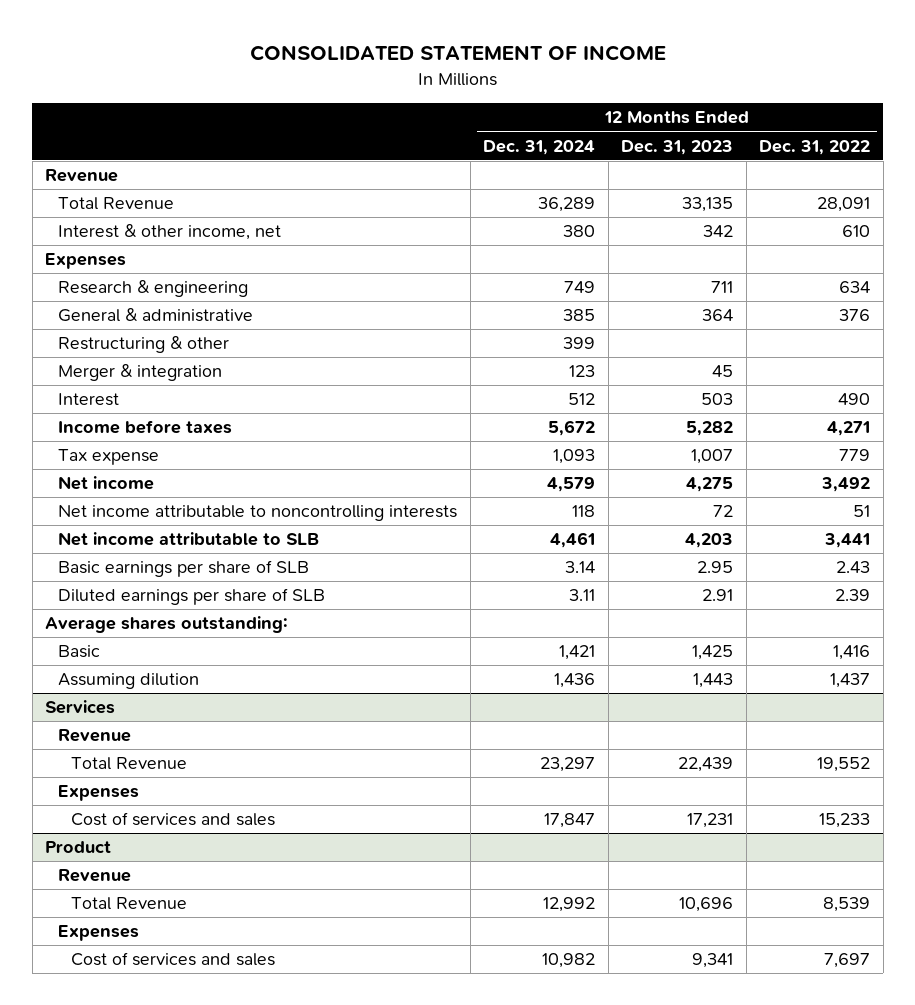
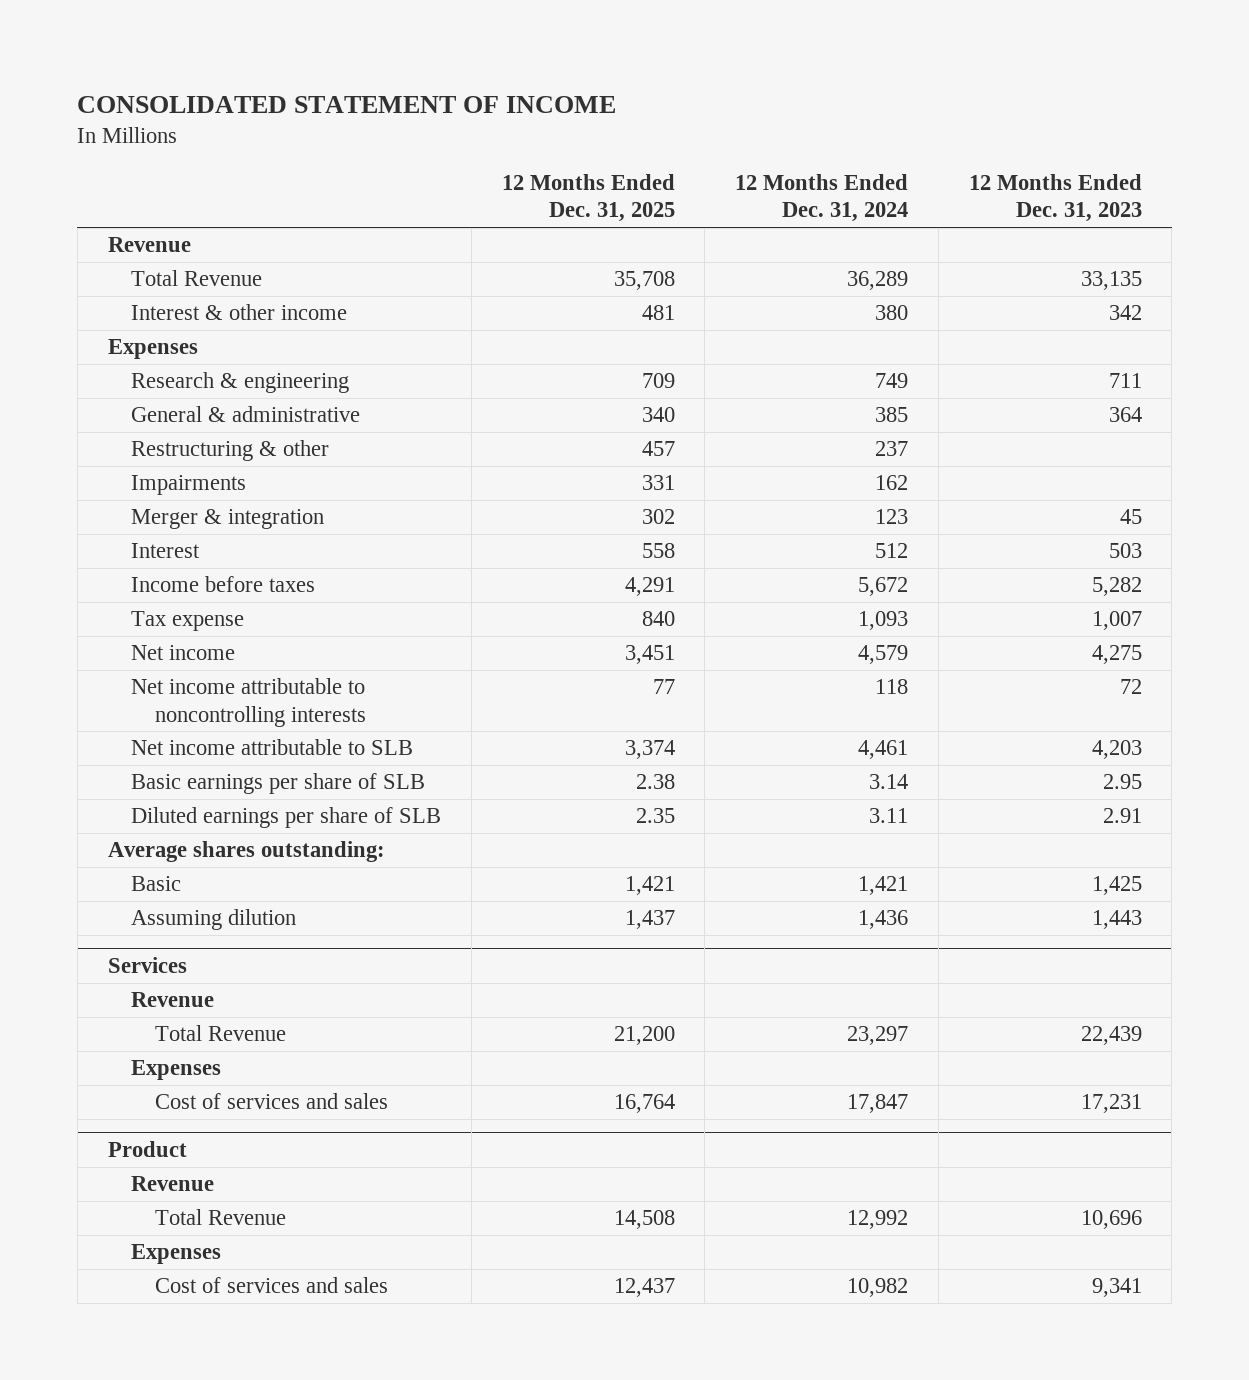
[759,139,871,155] Dec. 31, 2022 -> none
none -> [501,174,675,223] 12 Months Ended Dec. 31, 2025
[58,224,282,241] Interest & other income, net -> [131,304,348,321] Interest & other income
[563,337,596,350] 399 -> [875,441,909,457] 237
none -> [131,475,247,496] Impairments

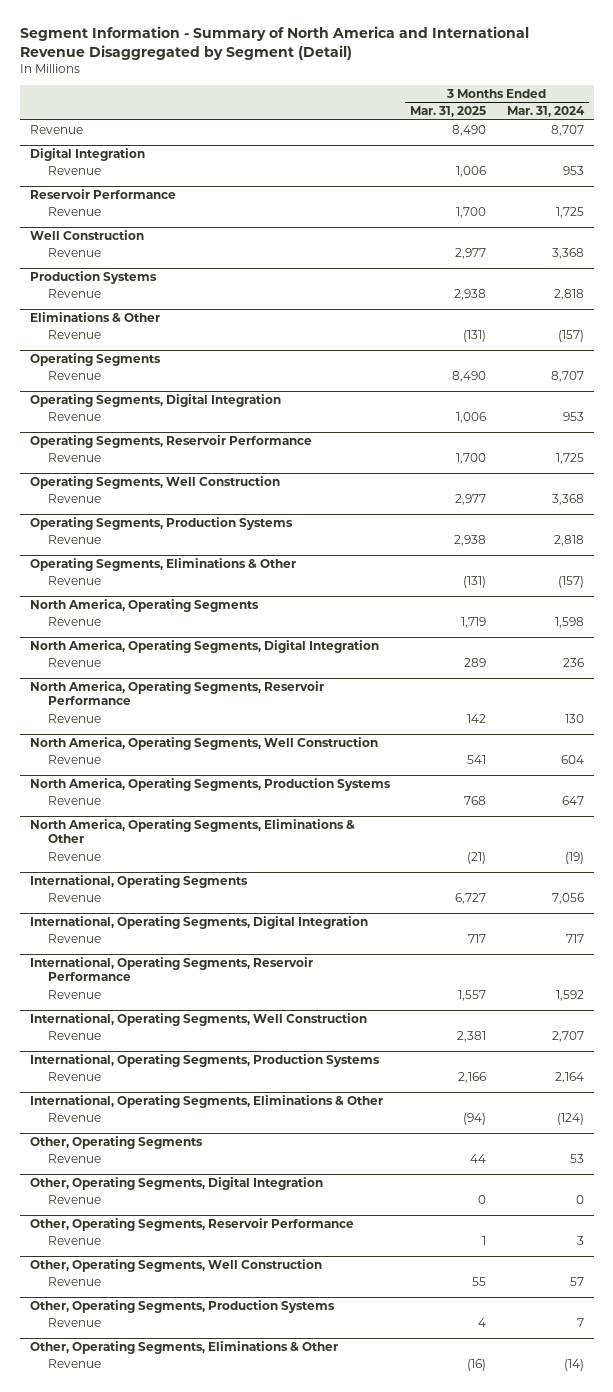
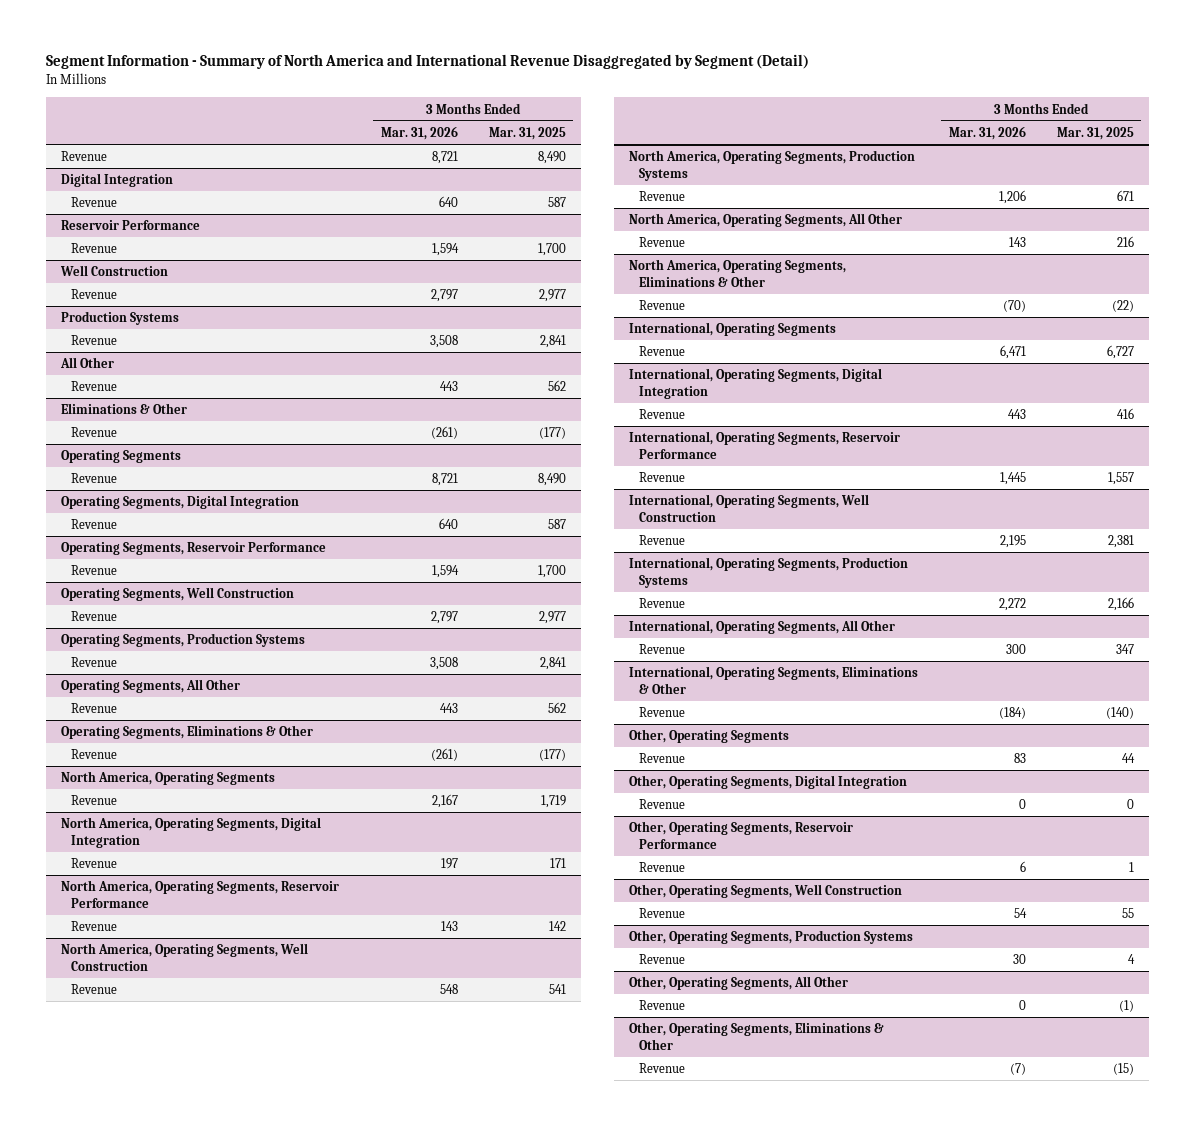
[506,106,585,118] Mar. 31, 2024 -> none
none -> [380,125,458,140] Mar. 31, 2026
[456,165,487,177] 1,006 -> [547,197,566,208] 587
[454,288,487,300] 2,938 -> [539,335,566,349] 2,841
none -> [60,357,115,369] All Other
none -> [71,381,118,392] Revenue
[463,329,487,342] (131) -> [538,427,566,440] (177)
[456,411,487,423] 1,006 -> [547,519,566,530] 587
[454,534,487,546] 2,938 -> [539,657,566,671] 2,841
none -> [61,679,241,694] Operating Segments, All Other
none -> [71,703,118,714] Revenue
[463,575,487,588] (131) -> [538,749,566,762] (177)
[464,657,487,667] 289 -> [549,858,566,869] 171
[464,795,487,805] 768 -> [1116,190,1134,202] 671
none -> [629,213,903,228] North America, Operating Segments, All Other
none -> [639,237,686,248] Revenue
[467,851,487,864] (21) -> [1111,300,1134,313] (22)
[468,933,487,943] 717 -> [1116,408,1134,420] 416
none -> [629,620,896,635] International, Operating Segments, All Other
none -> [639,644,686,655] Revenue
[463,1112,487,1125] (94) -> [1105,707,1134,720] (140)
none -> [629,976,849,991] Other, Operating Segments, All Other
none -> [639,1000,686,1011] Revenue
[467,1358,487,1371] (16) -> [1112,1063,1134,1076] (15)

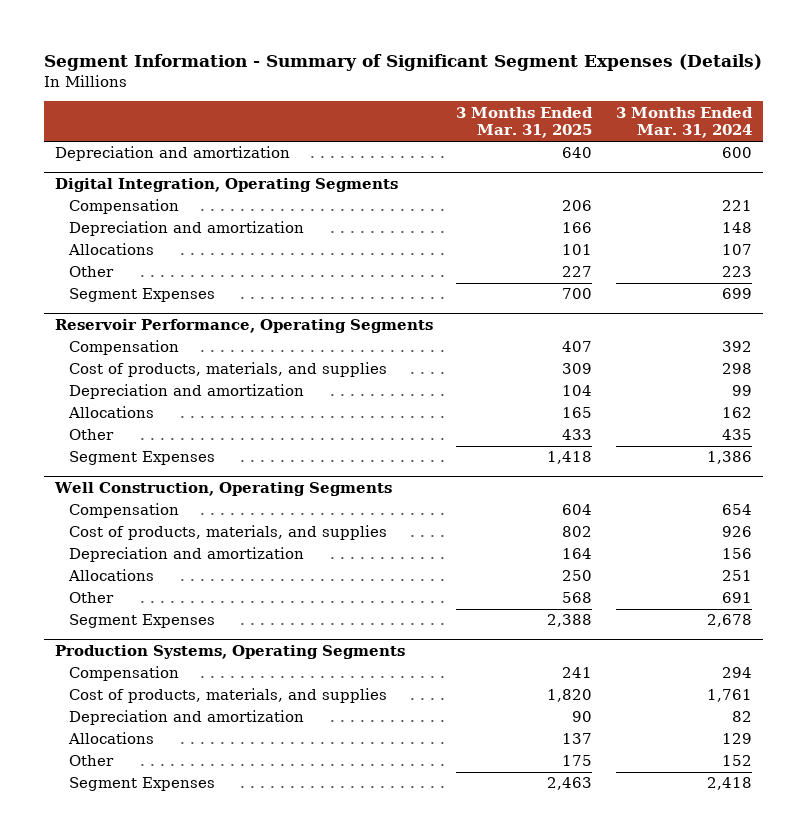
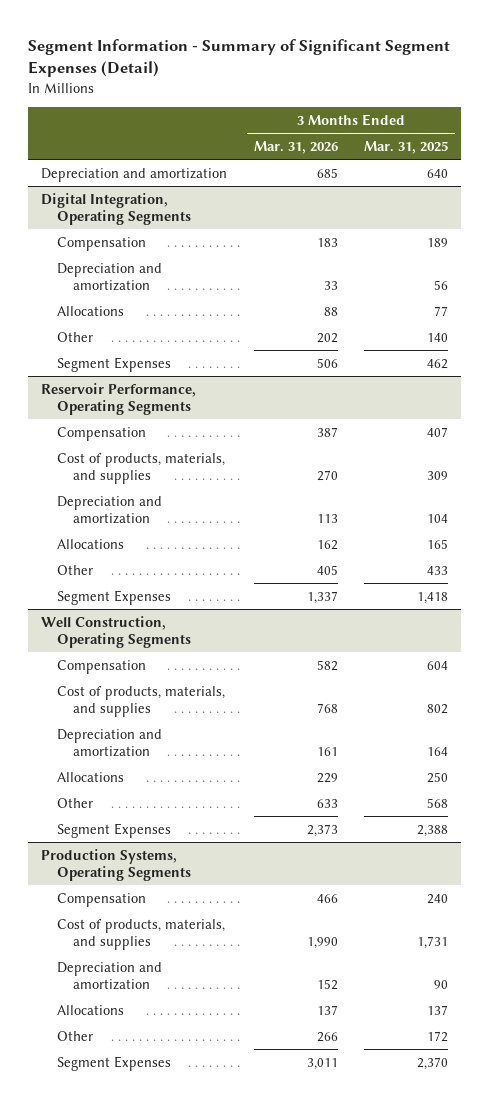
[43,53,762,71] Segment Information - Summary of Significant Segment Expenses (Details) -> [27,38,450,78] Segment Information - Summary of Significant Segment Expenses (Detail)
[615,106,753,139] 3 Months Ended Mar. 31, 2024 -> none
none -> [253,140,338,154] Mar. 31, 2026
[562,200,593,212] 206 -> [426,237,448,247] 189
[562,222,593,234] 166 -> [433,279,448,290] 56
[562,244,593,256] 101 -> [433,305,448,316] 77
[562,266,593,278] 227 -> [426,332,448,342] 140
[562,288,593,300] 700 -> [426,358,448,369] 462
[562,667,593,679] 241 -> [426,893,448,904] 240
[547,689,593,703] 1,820 -> [416,935,448,949] 1,731
[562,755,593,767] 175 -> [426,1030,448,1042] 172
[547,777,593,791] 2,463 -> [416,1056,448,1070] 2,370

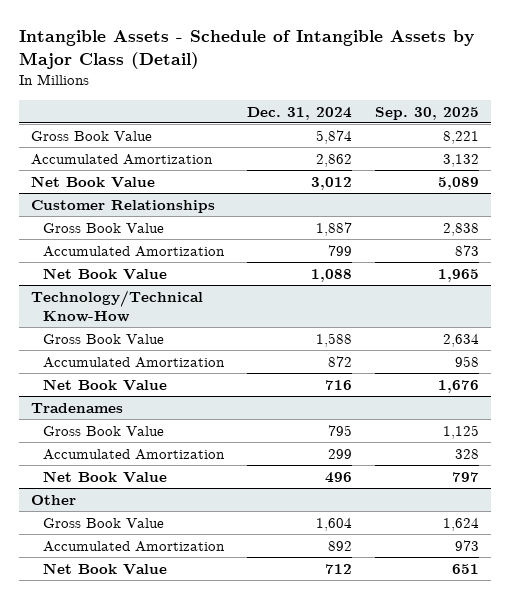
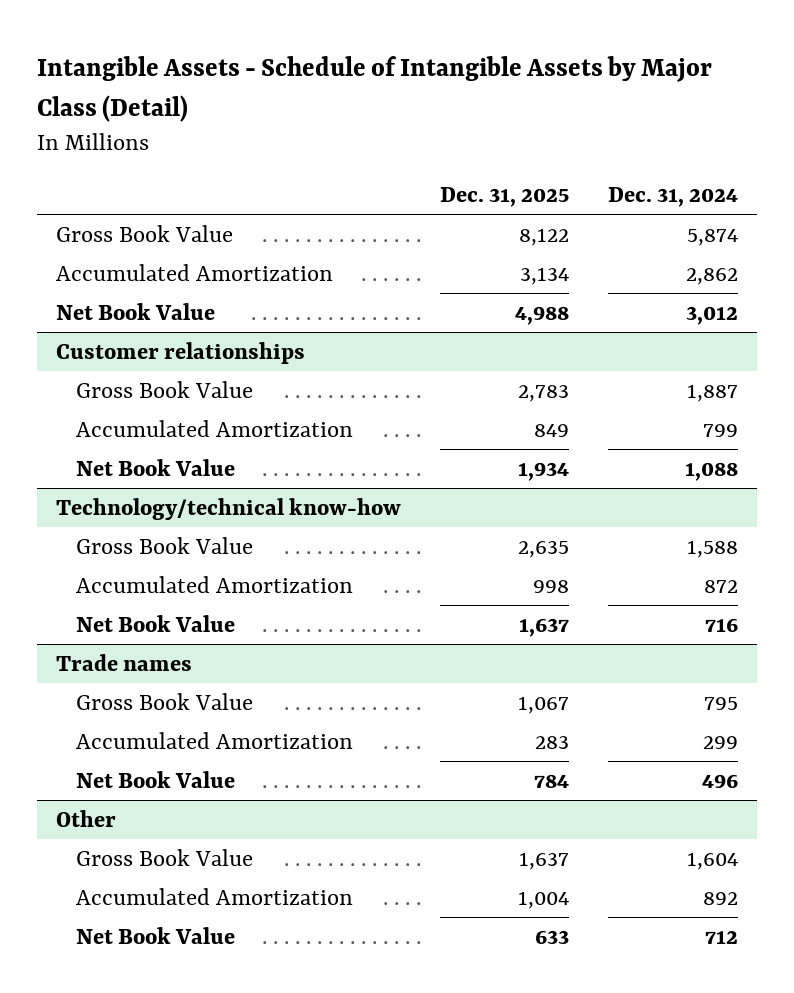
[375,106,480,120] Sep. 30, 2025 -> none
none -> [440,187,570,208] Dec. 31, 2025
[30,199,215,213] Customer Relationships -> [56,341,306,364] Customer relationships
[30,289,203,322] Technology/Technical Know-How -> [56,497,402,520] Technology/technical know-how
[30,402,123,413] Tradenames -> [56,653,193,671] Trade names

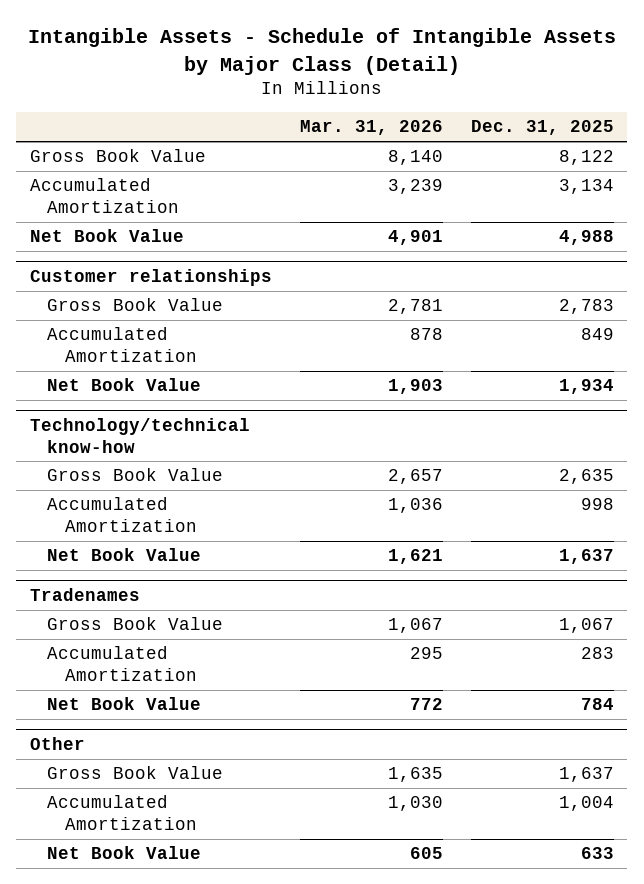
[607,187,738,208] Dec. 31, 2024 -> none
none -> [299,120,443,136] Mar. 31, 2026
[56,653,193,671] Trade names -> [30,588,141,602] Tradenames

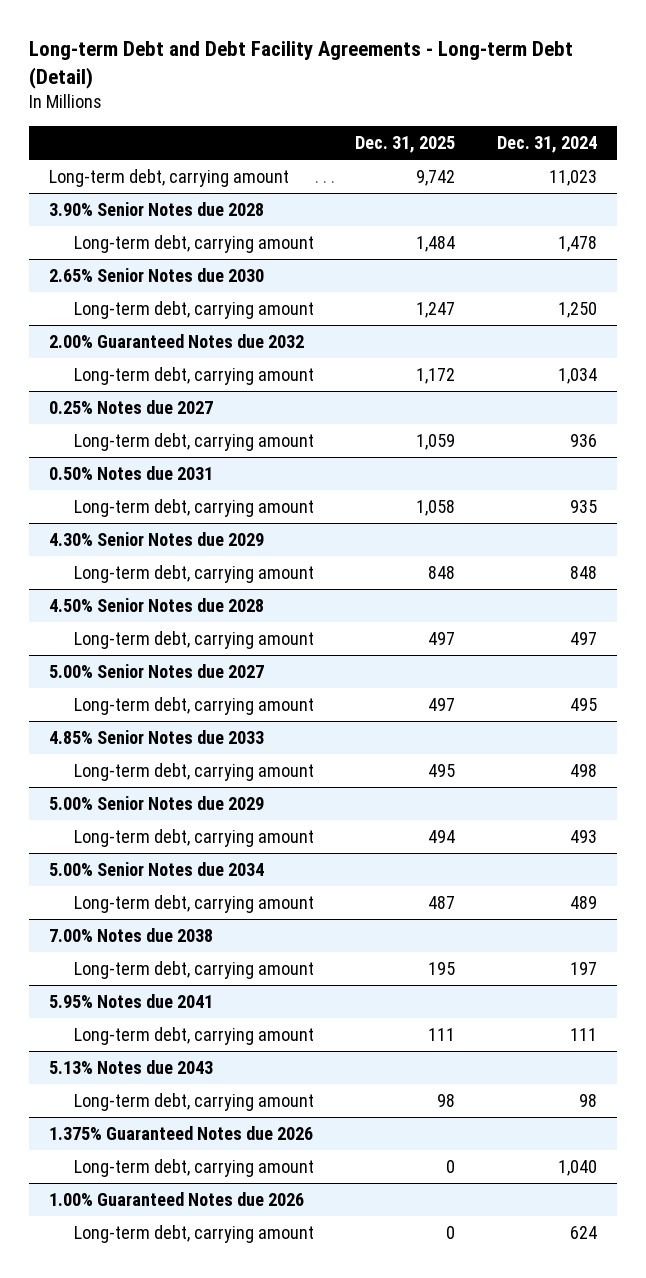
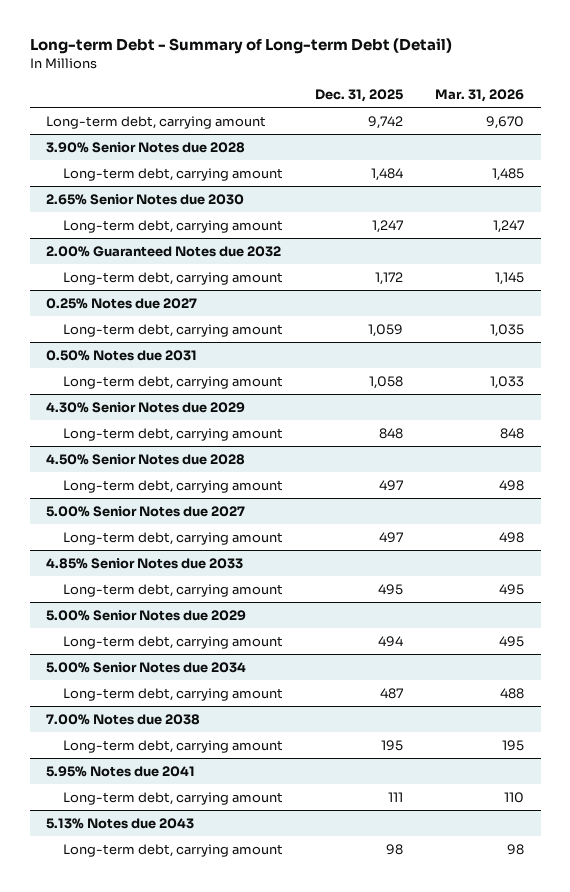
[28,41,573,90] Long-term Debt and Debt Facility Agreements - Long-term Debt (Detail) -> [29,37,452,54] Long-term Debt - Summary of Long-term Debt (Detail)
[496,135,597,153] Dec. 31, 2024 -> none
none -> [435,88,525,102] Mar. 31, 2026
[49,1125,314,1140] 1.375% Guaranteed Notes due 2026 -> none
[74,1158,315,1177] Long-term debt, carrying amount -> none
[49,1191,305,1206] 1.00% Guaranteed Notes due 2026 -> none
[74,1224,315,1243] Long-term debt, carrying amount -> none

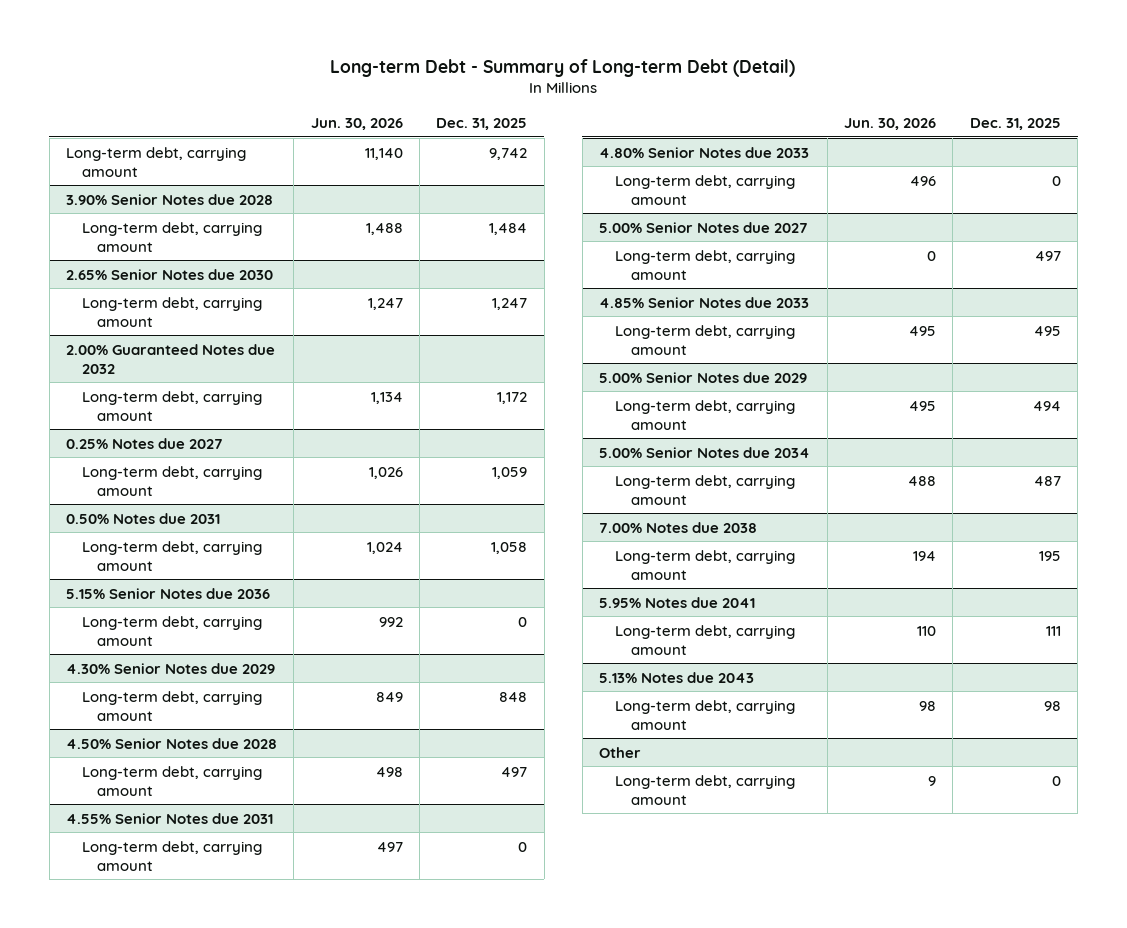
[435,88,525,102] Mar. 31, 2026 -> none
none -> [310,117,403,130] Jun. 30, 2026
none -> [65,587,270,599] 5.15% Senior Notes due 2036
none -> [81,615,262,646] Long-term debt, carrying amount
none -> [65,812,273,824] 4.55% Senior Notes due 2031
none -> [81,840,262,871] Long-term debt, carrying amount
none -> [599,146,810,158] 4.80% Senior Notes due 2033
none -> [614,174,795,205] Long-term debt, carrying amount
none -> [599,746,642,758] Other
none -> [614,774,795,805] Long-term debt, carrying amount

